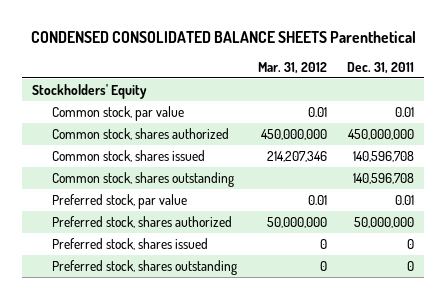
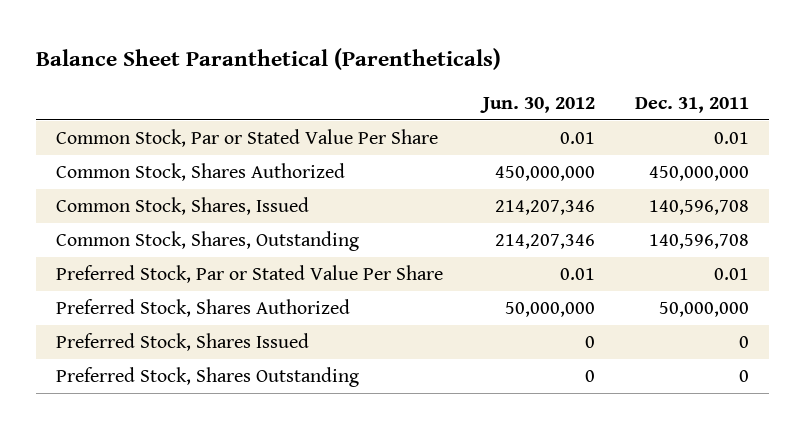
[30,30,416,43] CONDENSED CONSOLIDATED BALANCE SHEETS Parenthetical -> [35,47,501,70] Balance Sheet Paranthetical (Parentheticals)
[257,62,327,75] Mar. 31, 2012 -> none
none -> [479,96,595,113] Jun. 30, 2012
[32,83,148,99] Stockholders' Equity -> none
[52,105,185,121] Common stock, par value -> [55,129,438,148] Common Stock, Par or Stated Value Per Share
[52,127,230,140] Common stock, shares authorized -> [55,163,345,182] Common Stock, Shares Authorized
[52,149,206,162] Common stock, shares issued -> [55,197,309,216] Common Stock, Shares, Issued
[52,171,235,187] Common stock, shares outstanding -> [55,231,359,252] Common Stock, Shares, Outstanding
[52,193,188,209] Preferred stock, par value -> [55,265,443,284] Preferred Stock, Par or Stated Value Per Share
[52,215,233,228] Preferred stock, shares authorized -> [55,299,350,318] Preferred Stock, Shares Authorized
[52,237,209,250] Preferred stock, shares issued -> [55,333,309,352] Preferred Stock, Shares Issued
[52,259,238,275] Preferred stock, shares outstanding -> [55,367,359,388] Preferred Stock, Shares Outstanding

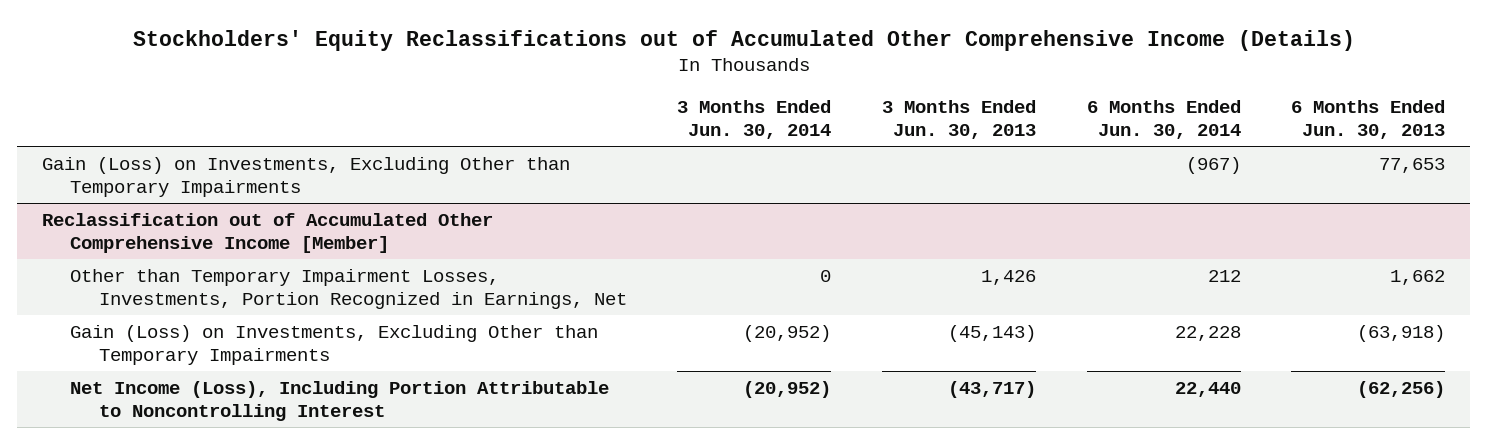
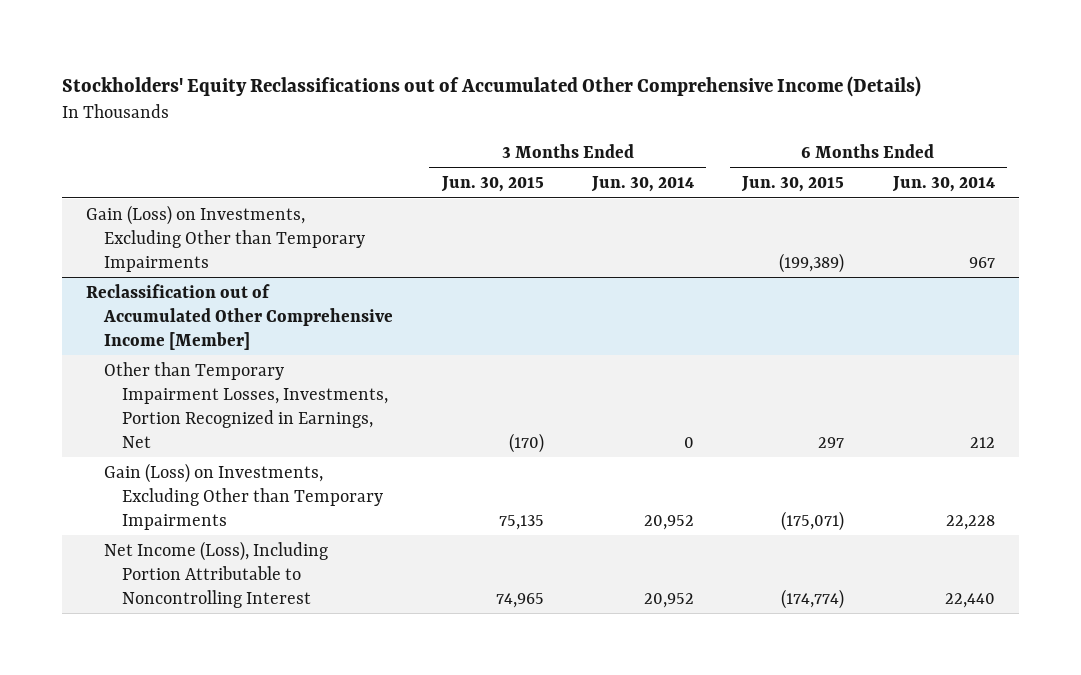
[882,100,1037,139] 3 Months Ended Jun. 30, 2013 -> none
[1291,100,1446,139] 6 Months Ended Jun. 30, 2013 -> none
none -> [440,176,544,193] Jun. 30, 2015
none -> [741,176,845,193] Jun. 30, 2015
[1185,156,1241,174] (967) -> [968,256,995,268] 967
[743,324,832,342] (20,952) -> [643,514,694,530] 20,952
[743,380,832,398] (20,952) -> [643,592,694,608] 20,952

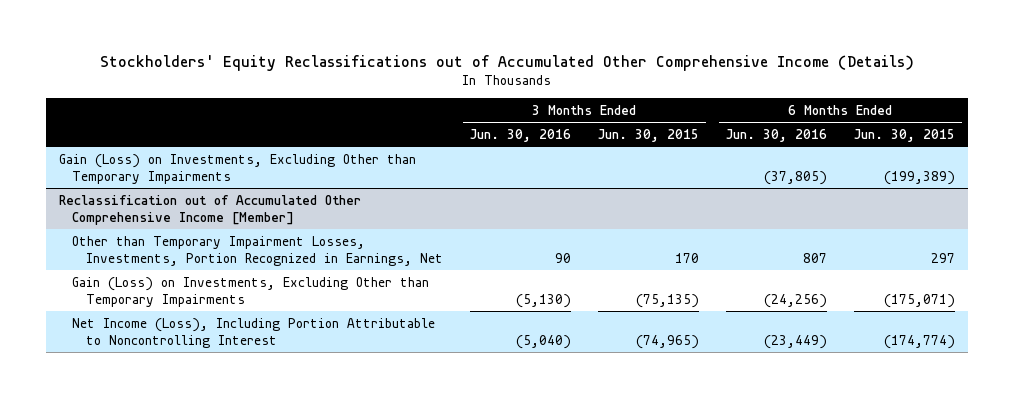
[590,176,694,193] Jun. 30, 2014 -> none
[891,176,995,193] Jun. 30, 2014 -> none
none -> [469,128,571,142] Jun. 30, 2016
none -> [725,128,827,142] Jun. 30, 2016
[508,432,544,453] (170) -> [674,252,699,263] 170
[498,514,544,530] 75,135 -> [635,293,699,308] (75,135)
[495,592,544,608] 74,965 -> [635,334,699,349] (74,965)

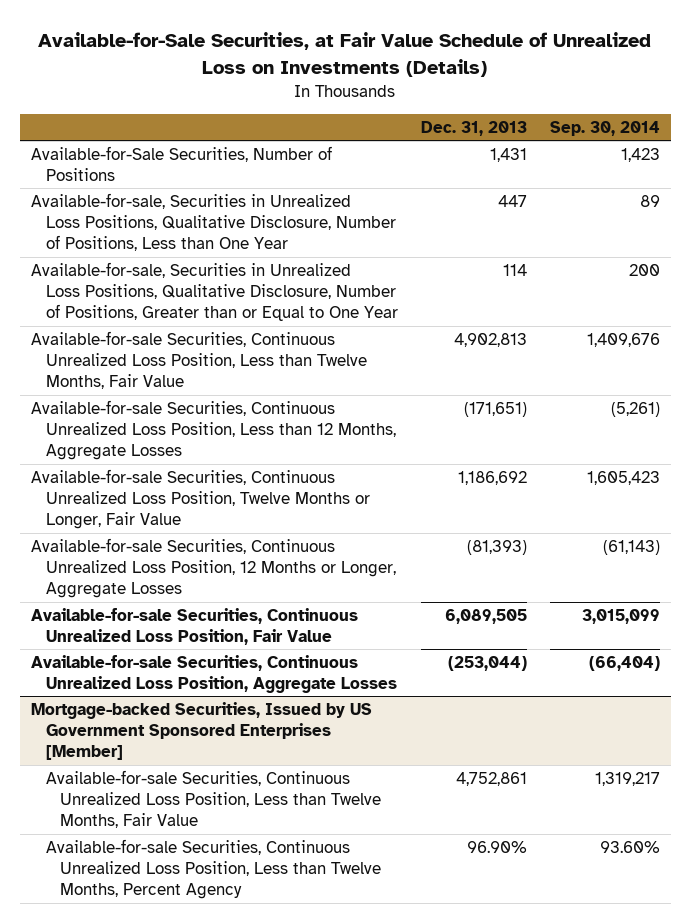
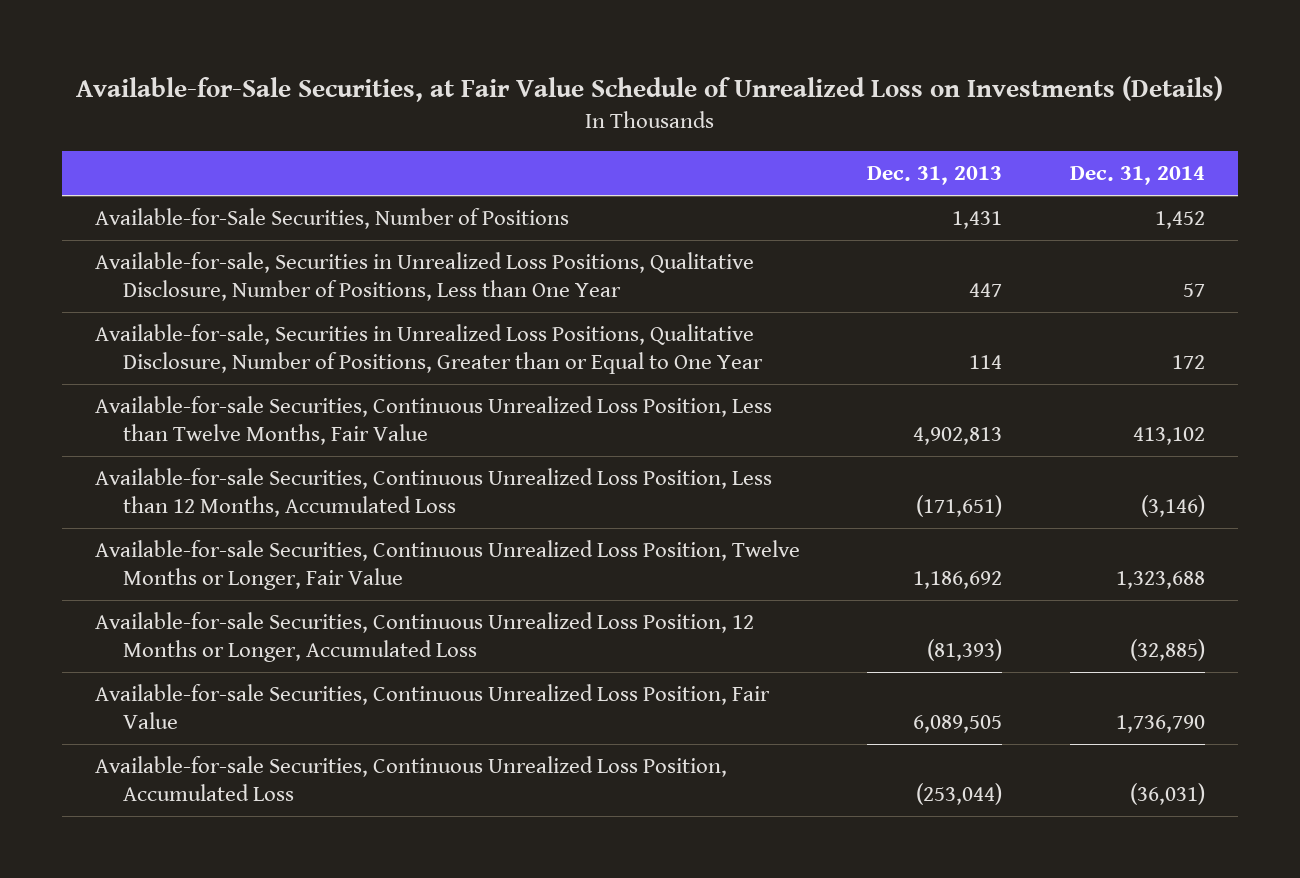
[549,120,660,136] Sep. 30, 2014 -> none
none -> [1069,166,1205,186] Dec. 31, 2014
[31,399,396,461] Available-for-sale Securities, Continuous Unrealized Loss Position, Less than 12 Months, Aggregate Losses -> [95,468,773,517] Available-for-sale Securities, Continuous Unrealized Loss Position, Less than 12 Months, Accumulated Loss
[31,537,396,599] Available-for-sale Securities, Continuous Unrealized Loss Position, 12 Months or Longer, Aggregate Losses -> [95,612,755,662] Available-for-sale Securities, Continuous Unrealized Loss Position, 12 Months or Longer, Accumulated Loss
[31,701,373,761] Mortgage-backed Securities, Issued by US Government Sponsored Enterprises [Member] -> none
[45,769,382,829] Available-for-sale Securities, Continuous Unrealized Loss Position, Less than Twelve Months, Fair Value -> none
[45,838,382,900] Available-for-sale Securities, Continuous Unrealized Loss Position, Less than Twelve Months, Percent Agency -> none
[31,654,397,694] Available-for-sale Securities, Continuous Unrealized Loss Position, Aggregate Losses -> [95,756,728,801] Available-for-sale Securities, Continuous Unrealized Loss Position, Accumulated Loss

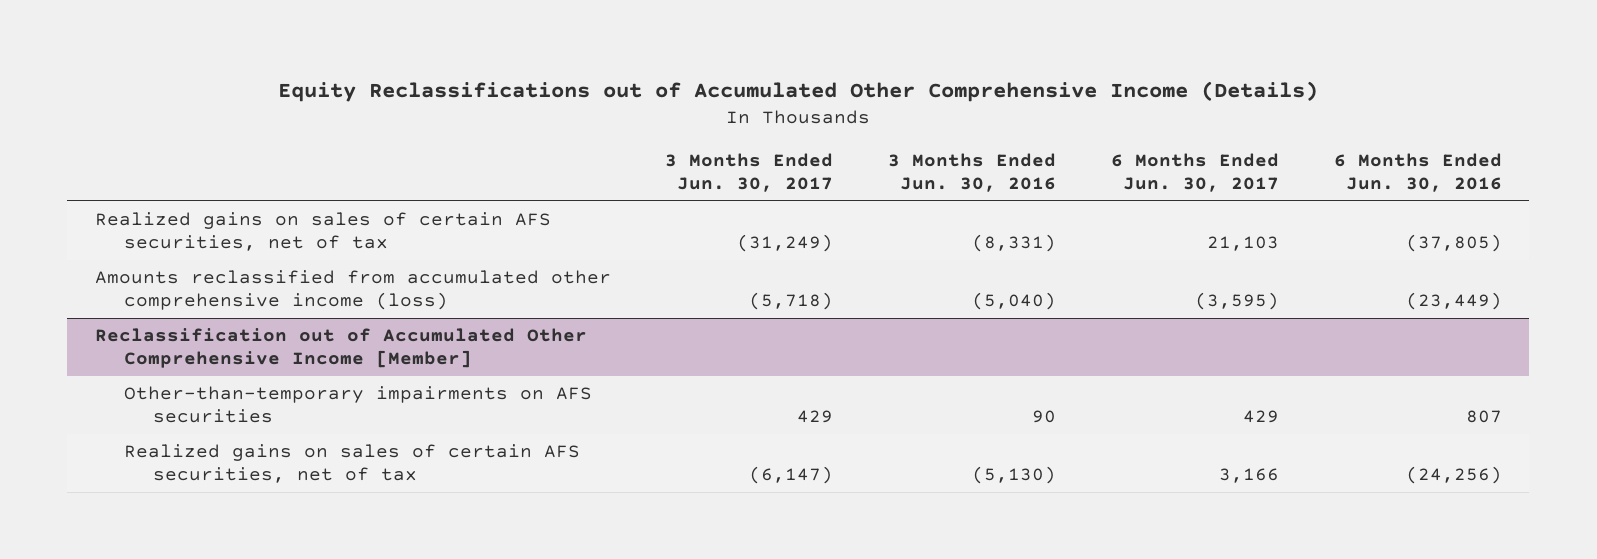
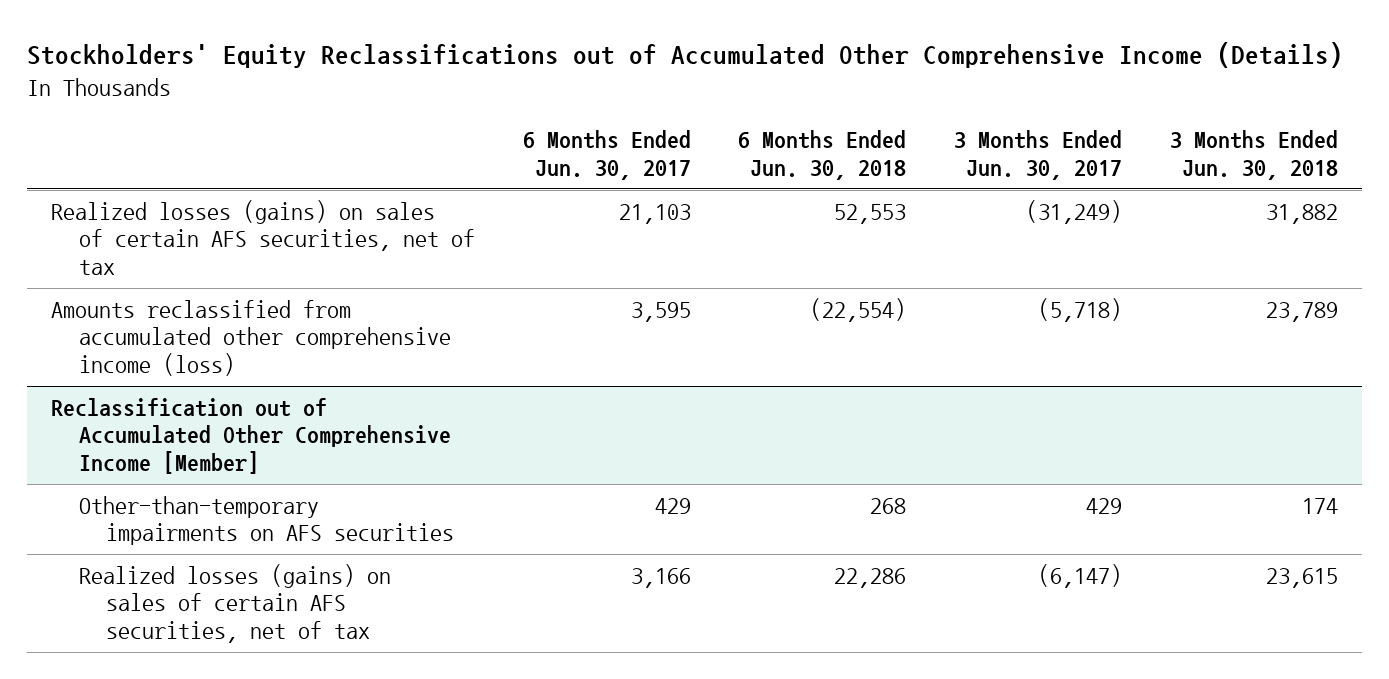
[278,81,1319,103] Equity Reclassifications out of Accumulated Other Comprehensive Income (Details) -> [27,42,1344,69] Stockholders' Equity Reclassifications out of Accumulated Other Comprehensive Income (Details)
[888,153,1057,193] 3 Months Ended Jun. 30, 2016 -> none
[1334,153,1503,193] 6 Months Ended Jun. 30, 2016 -> none
none -> [738,130,907,180] 6 Months Ended Jun. 30, 2018
none -> [1170,130,1339,180] 3 Months Ended Jun. 30, 2018
[94,212,551,252] Realized gains on sales of certain AFS securities, net of tax -> [51,199,475,275] Realized losses (gains) on sales of certain AFS securities, net of tax
[1195,292,1280,311] (3,595) -> [630,301,691,322] 3,595
[123,444,580,484] Realized gains on sales of certain AFS securities, net of tax -> [78,563,391,643] Realized losses (gains) on sales of certain AFS securities, net of tax

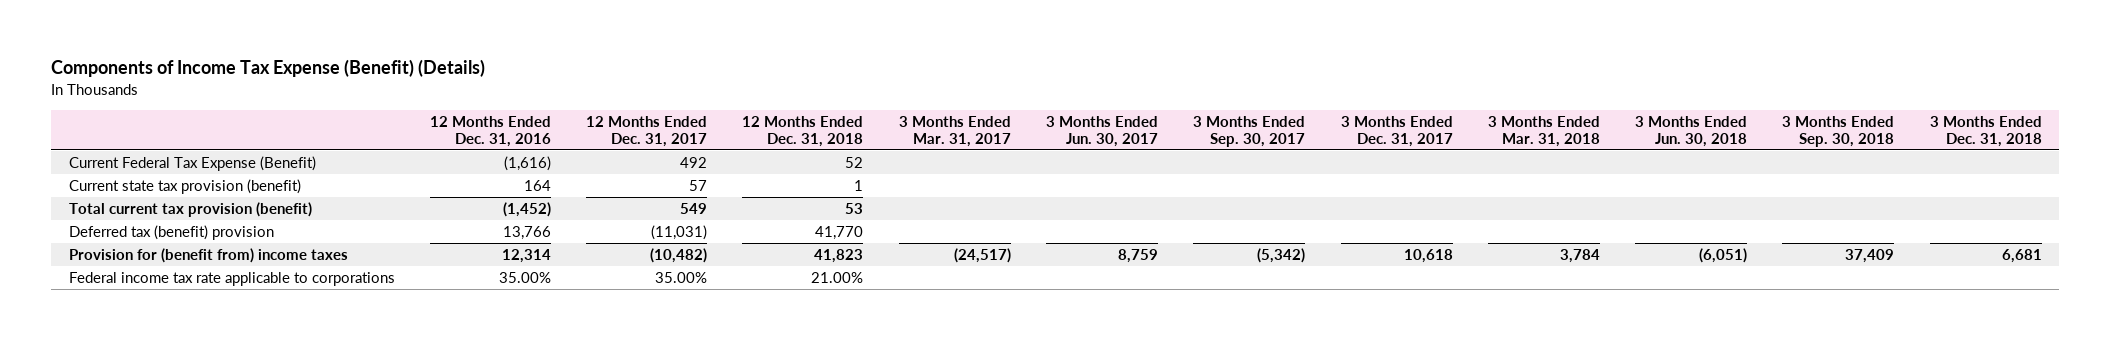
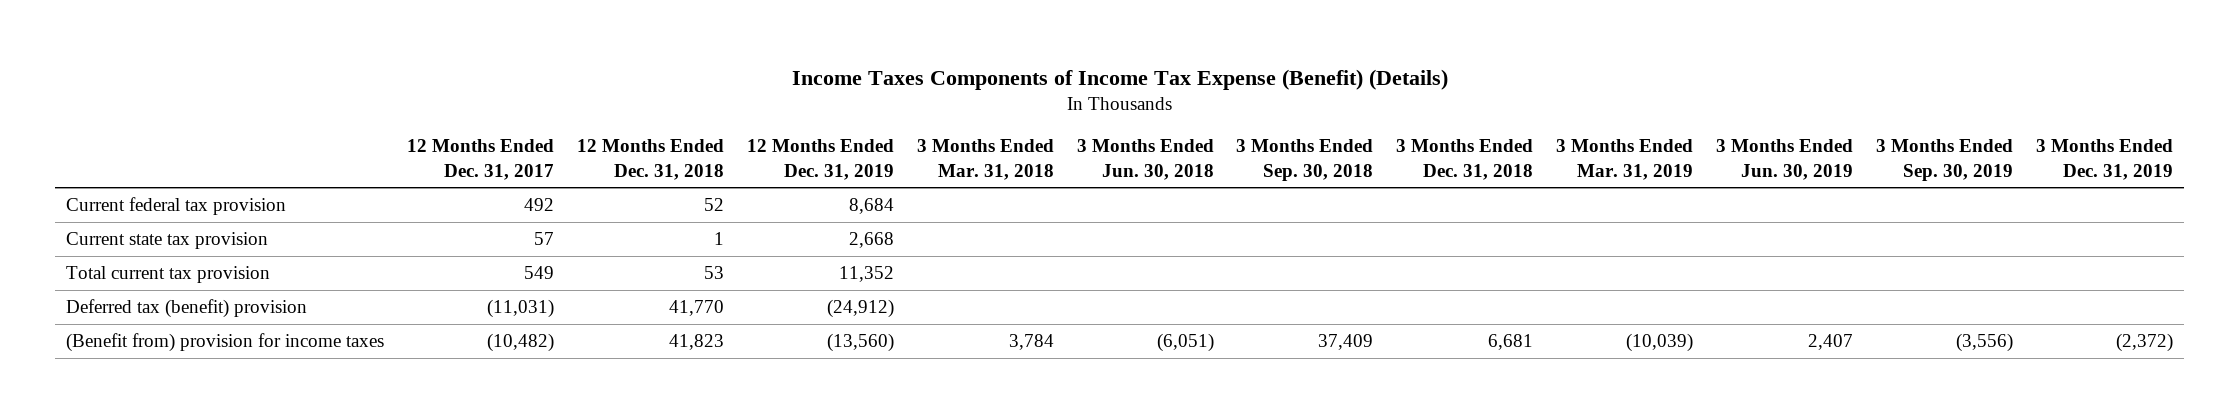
[50,59,485,78] Components of Income Tax Expense (Benefit) (Details) -> [791,68,1448,90] Income Taxes Components of Income Tax Expense (Benefit) (Details)
[429,115,551,148] 12 Months Ended Dec. 31, 2016 -> none
[898,115,1011,148] 3 Months Ended Mar. 31, 2017 -> none
[1046,115,1159,148] 3 Months Ended Jun. 30, 2017 -> none
[1193,115,1306,148] 3 Months Ended Sep. 30, 2017 -> none
[1340,115,1453,148] 3 Months Ended Dec. 31, 2017 -> none
none -> [746,139,894,180] 12 Months Ended Dec. 31, 2019
none -> [1556,139,1694,180] 3 Months Ended Mar. 31, 2019
none -> [1716,139,1854,180] 3 Months Ended Jun. 30, 2019
none -> [1875,139,2013,181] 3 Months Ended Sep. 30, 2019
none -> [2035,139,2173,180] 3 Months Ended Dec. 31, 2019
[68,155,316,171] Current Federal Tax Expense (Benefit) -> [66,197,287,216] Current federal tax provision
[68,178,301,194] Current state tax provision (benefit) -> [66,232,269,250] Current state tax provision
[68,201,312,217] Total current tax provision (benefit) -> [66,266,271,284] Total current tax provision
[68,271,395,286] Federal income tax rate applicable to corporations -> none
[68,247,348,263] Provision for (benefit from) income taxes -> [66,333,385,353] (Benefit from) provision for income taxes

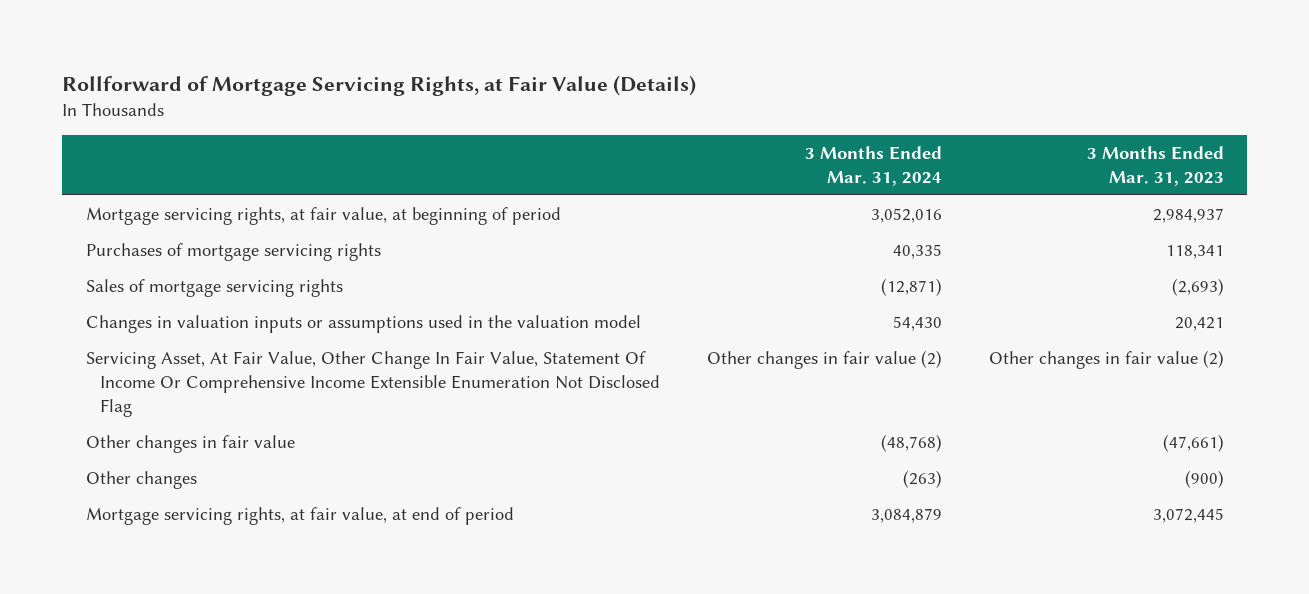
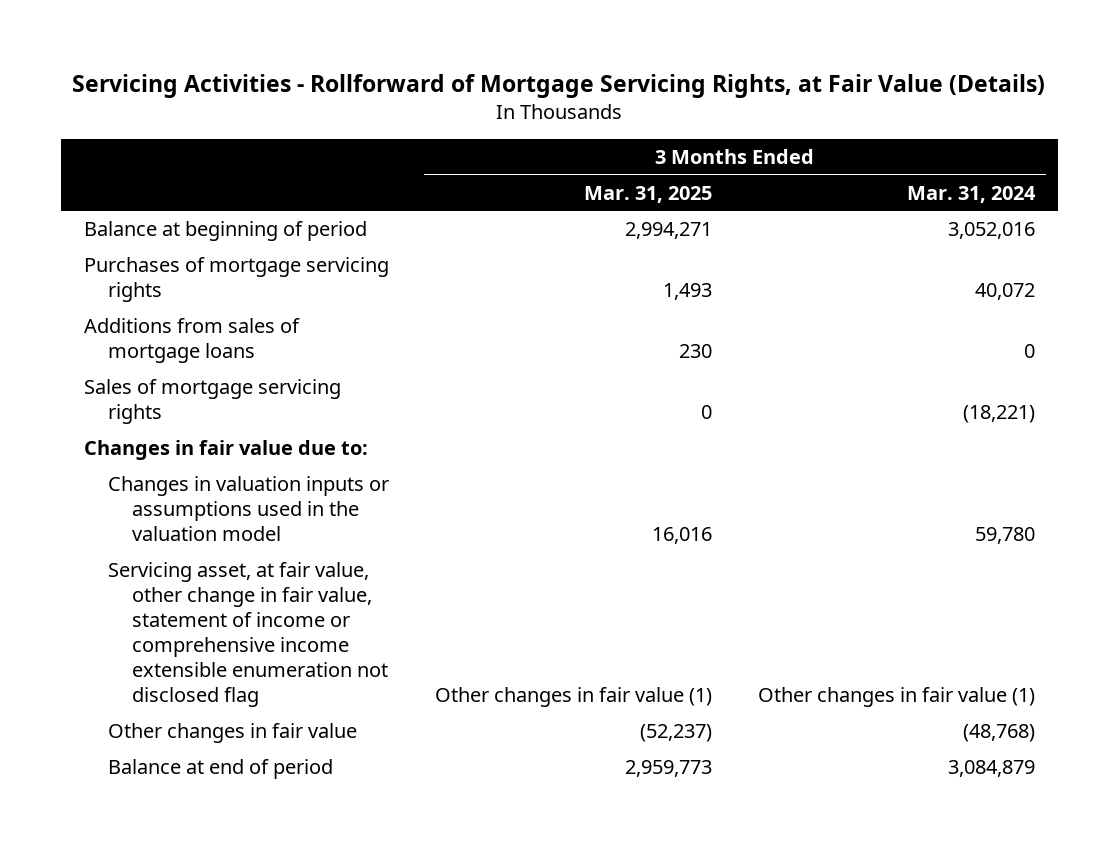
[62,75,697,97] Rollforward of Mortgage Servicing Rights, at Fair Value (Details) -> [72,74,1046,99] Servicing Activities - Rollforward of Mortgage Servicing Rights, at Fair Value (Details)
[1086,145,1224,186] 3 Months Ended Mar. 31, 2023 -> none
none -> [583,185,712,203] Mar. 31, 2025
[85,206,561,225] Mortgage servicing rights, at fair value, at beginning of period -> [84,221,368,242] Balance at beginning of period
[892,243,942,259] 40,335 -> [974,283,1035,301] 40,072
none -> [84,318,301,364] Additions from sales of mortgage loans
[880,277,942,296] (12,871) -> [962,405,1035,424] (18,221)
none -> [84,440,369,461] Changes in fair value due to:
[892,315,942,331] 54,430 -> [974,527,1035,545] 59,780
[85,350,661,418] Servicing Asset, At Fair Value, Other Change In Fair Value, Statement Of Income Or Comprehensive Income Extensible Enumeration Not Disclosed Flag -> [107,562,388,708] Servicing asset, at fair value, other change in fair value, statement of income or comprehensive income extensible enumeration not disclosed flag
[706,349,942,369] Other changes in fair value (2) -> [757,687,1035,708] Other changes in fair value (1)
[85,470,197,489] Other changes -> none
[85,506,514,525] Mortgage servicing rights, at fair value, at end of period -> [107,759,333,780] Balance at end of period

